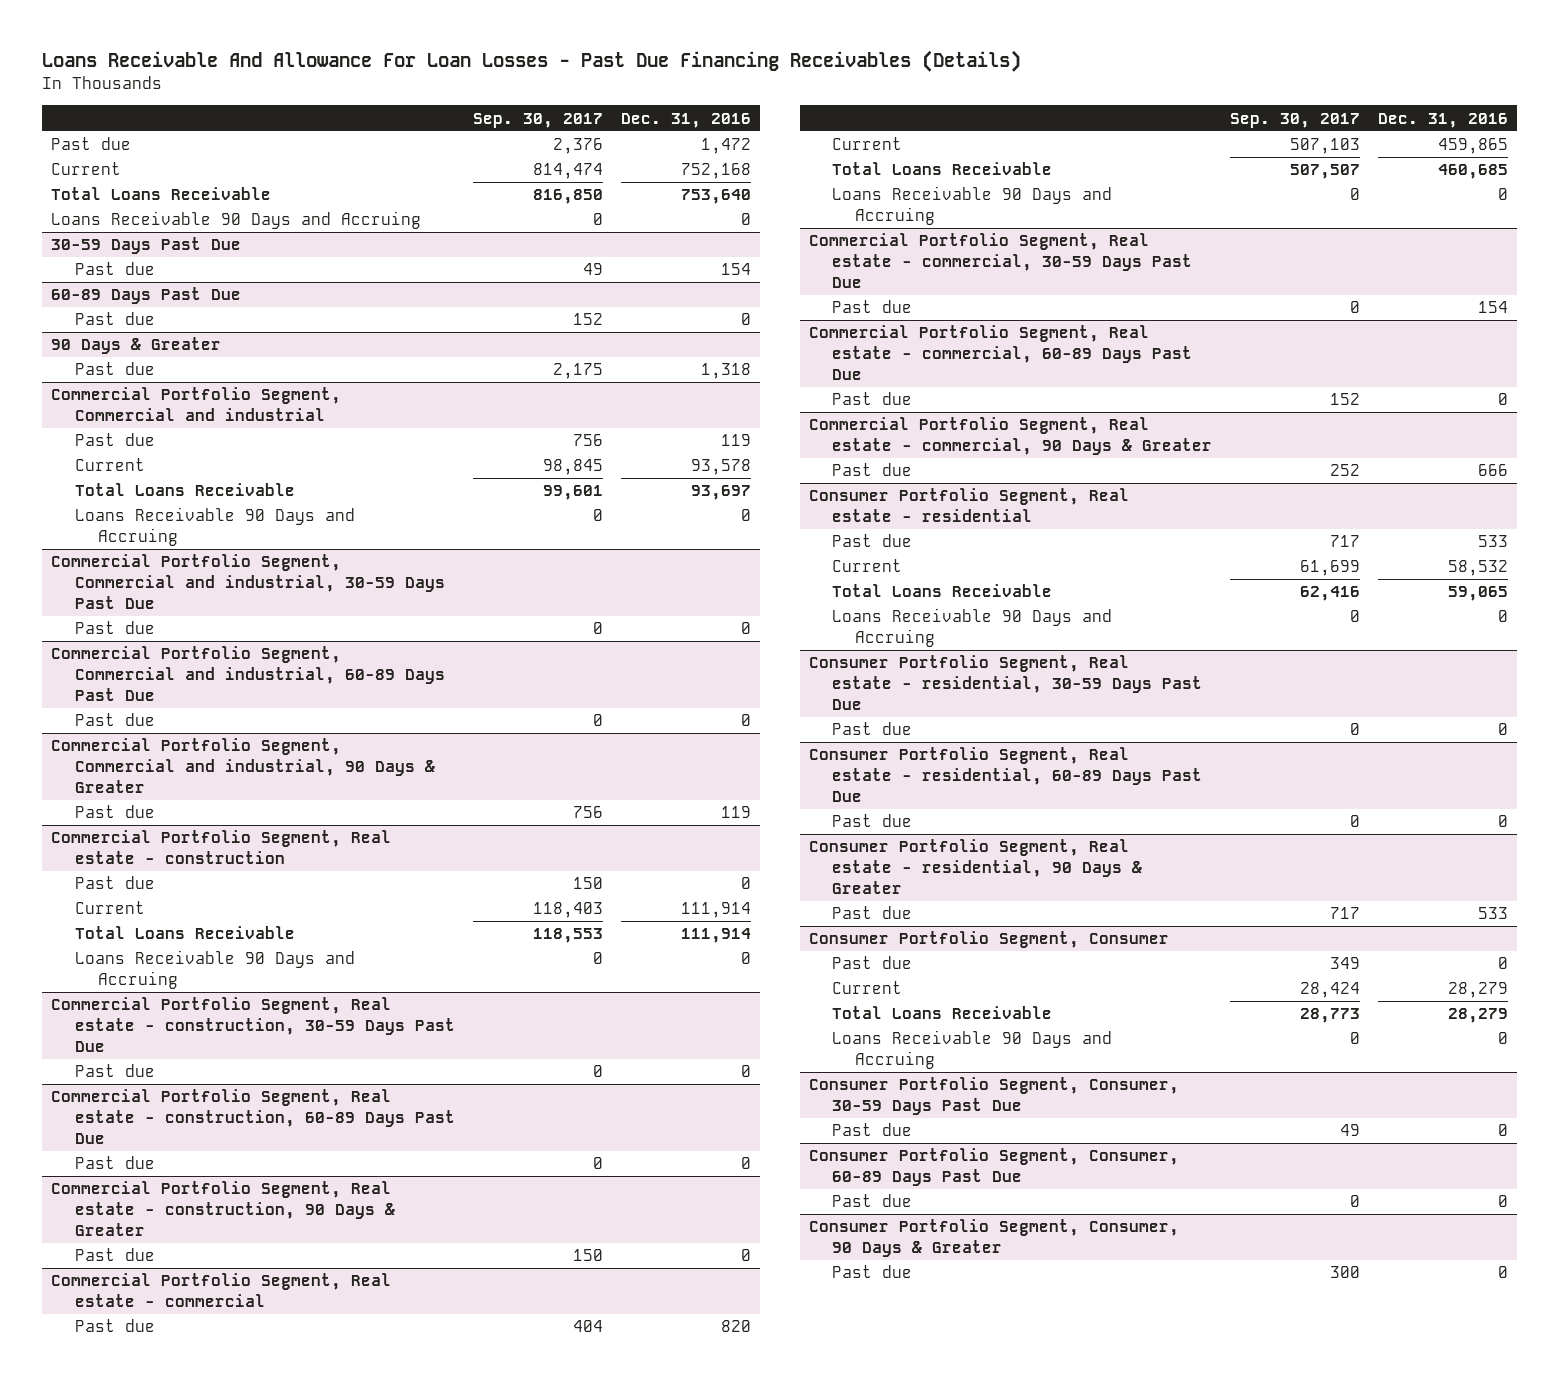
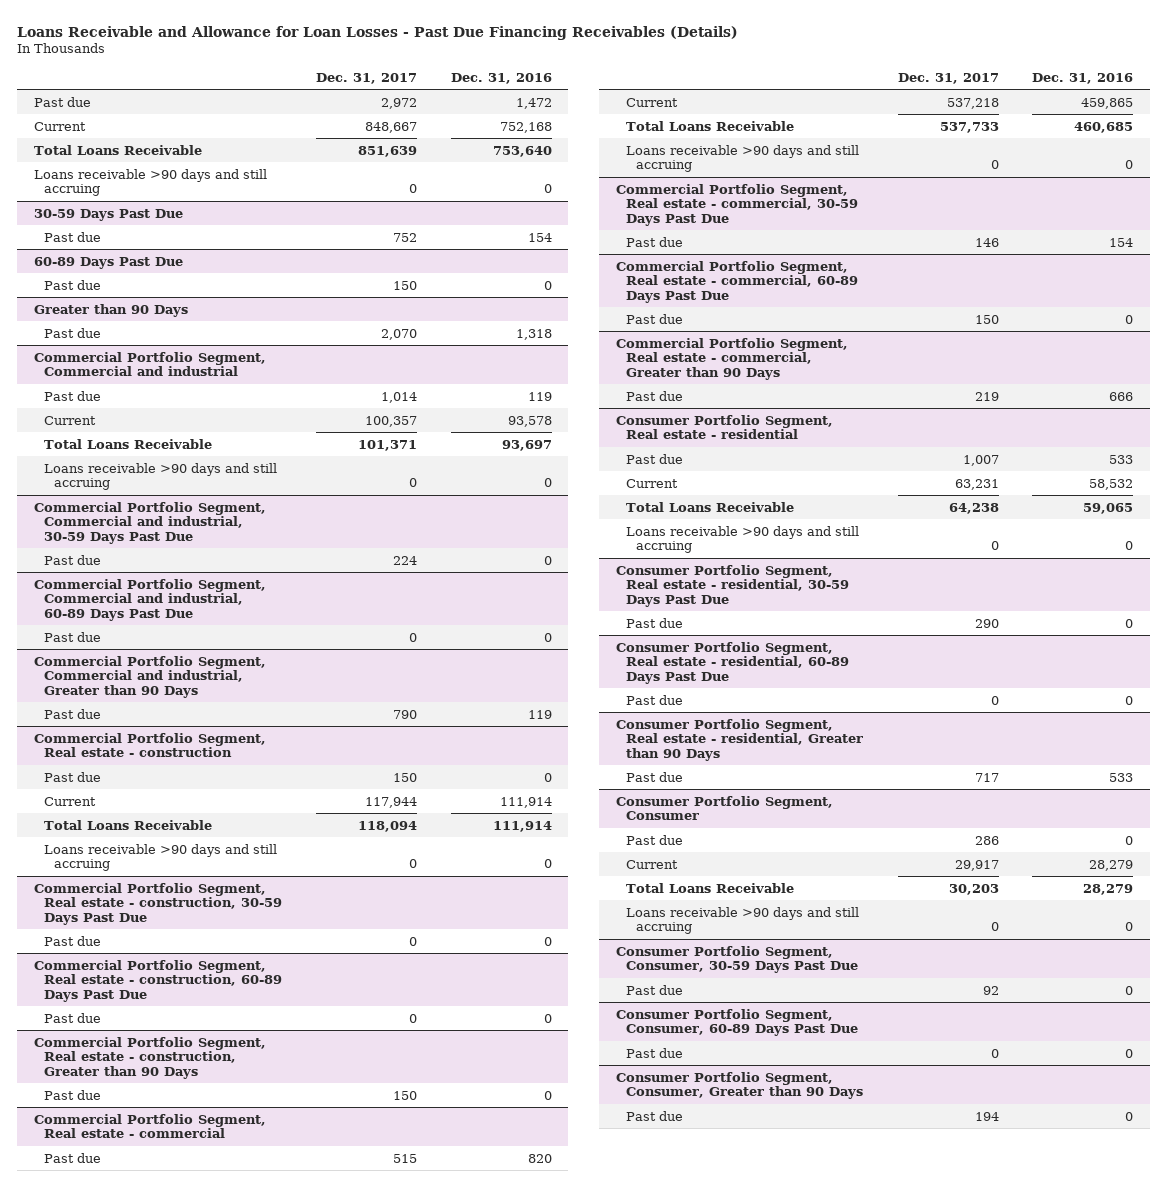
[42,50,1022,73] Loans Receivable And Allowance For Loan Losses - Past Due Financing Receivables (Details) -> [17,25,739,40] Loans Receivable and Allowance for Loan Losses - Past Due Financing Receivables (Details)
[472,112,603,128] Sep. 30, 2017 -> none
none -> [315,72,417,84] Dec. 31, 2017
[51,211,422,230] Loans Receivable 90 Days and Accruing -> [34,168,268,197] Loans receivable >90 days and still accruing
[51,337,222,355] 90 Days & Greater -> [34,303,189,317] Greater than 90 Days
[74,507,355,547] Loans Receivable 90 Days and Accruing -> [44,462,278,491] Loans receivable >90 days and still accruing
[51,738,435,793] Commercial Portfolio Segment, Commercial and industrial, 90 Days & Greater -> [34,655,267,698] Commercial Portfolio Segment, Commercial and industrial, Greater than 90 Days
[74,950,355,990] Loans Receivable 90 Days and Accruing -> [44,843,278,872] Loans receivable >90 days and still accruing
[51,1181,395,1236] Commercial Portfolio Segment, Real estate - construction, 90 Days & Greater -> [34,1036,267,1079] Commercial Portfolio Segment, Real estate - construction, Greater than 90 Days
[832,186,1113,226] Loans Receivable 90 Days and Accruing -> [626,144,860,173] Loans receivable >90 days and still accruing
[808,417,1213,456] Commercial Portfolio Segment, Real estate - commercial, 90 Days & Greater -> [616,337,849,380] Commercial Portfolio Segment, Real estate - commercial, Greater than 90 Days
[832,608,1113,648] Loans Receivable 90 Days and Accruing -> [626,525,860,554] Loans receivable >90 days and still accruing
[808,839,1143,894] Consumer Portfolio Segment, Real estate - residential, 90 Days & Greater -> [616,718,864,761] Consumer Portfolio Segment, Real estate - residential, Greater than 90 Days
[832,1030,1113,1070] Loans Receivable 90 Days and Accruing -> [626,906,860,935] Loans receivable >90 days and still accruing
[808,1219,1179,1258] Consumer Portfolio Segment, Consumer, 90 Days & Greater -> [616,1071,864,1100] Consumer Portfolio Segment, Consumer, Greater than 90 Days

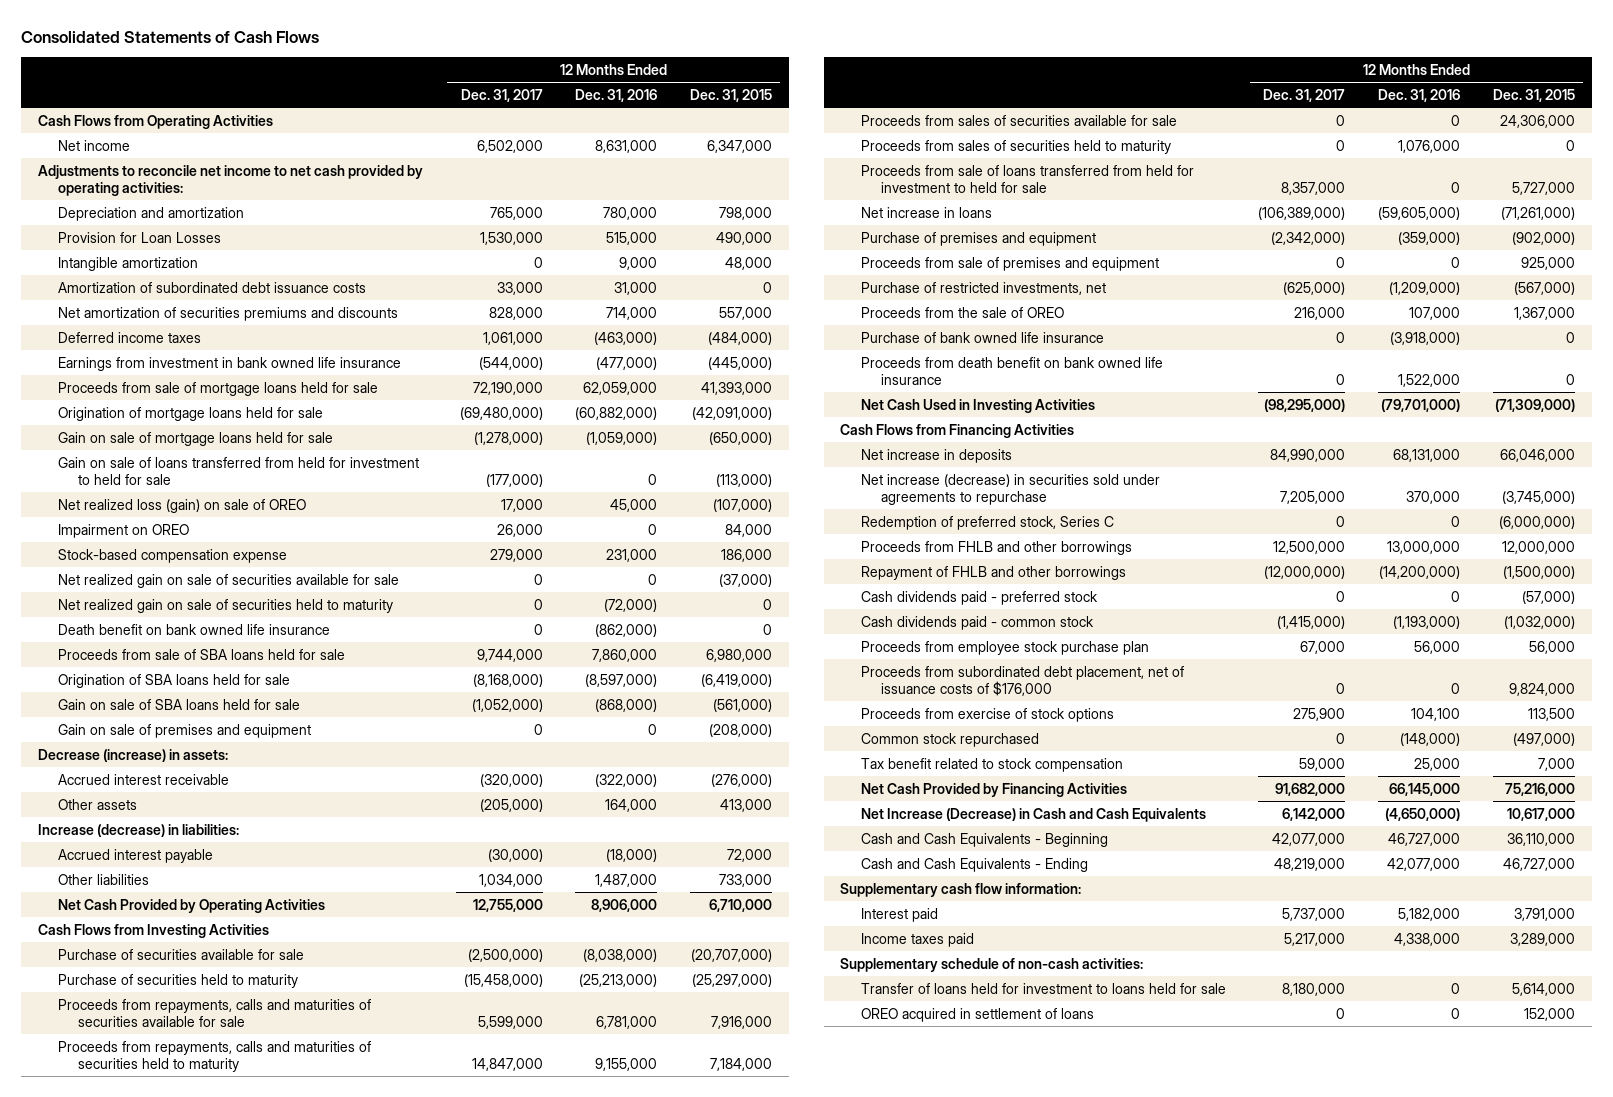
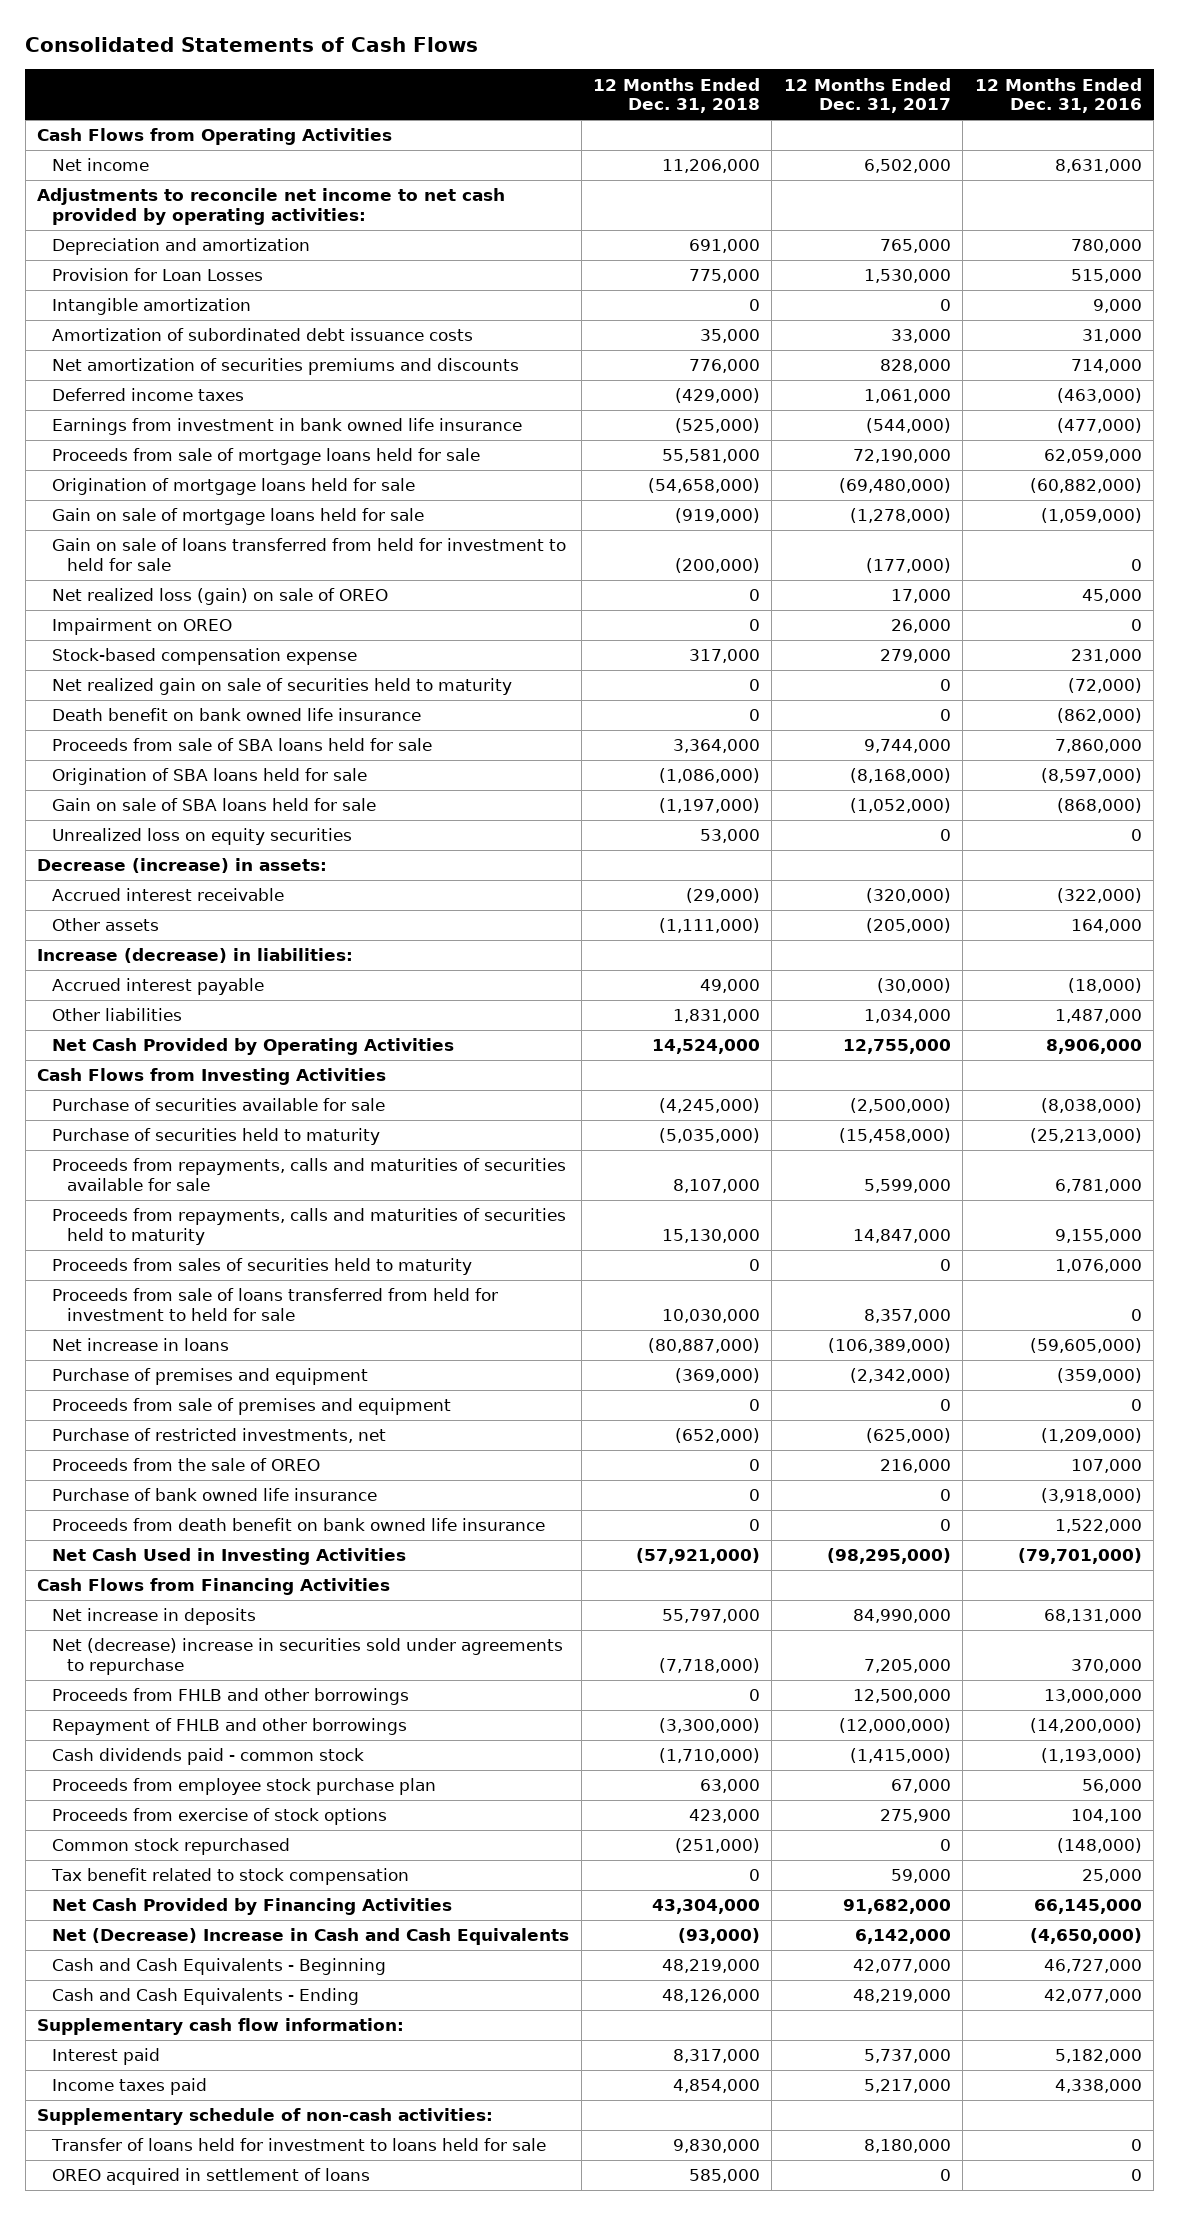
[690,88,773,102] Dec. 31, 2015 -> none
none -> [593,77,761,114] 12 Months Ended Dec. 31, 2018
[57,573,399,588] Net realized gain on sale of securities available for sale -> none
[57,723,311,738] Gain on sale of premises and equipment -> none
none -> [52,828,353,846] Unrealized loss on equity securities
[860,114,1177,126] Proceeds from sales of securities available for sale -> none
[860,515,1114,530] Redemption of preferred stock, Series C -> none
[860,473,1160,506] Net increase (decrease) in securities sold under agreements to repurchase -> [52,1638,564,1676] Net (decrease) increase in securities sold under agreements to repurchase
[860,590,1098,605] Cash dividends paid - preferred stock -> none
[860,665,1184,697] Proceeds from subordinated debt placement, net of issuance costs of $176,000 -> none
[860,807,1206,822] Net Increase (Decrease) in Cash and Cash Equivalents -> [52,1928,570,1946] Net (Decrease) Increase in Cash and Cash Equivalents

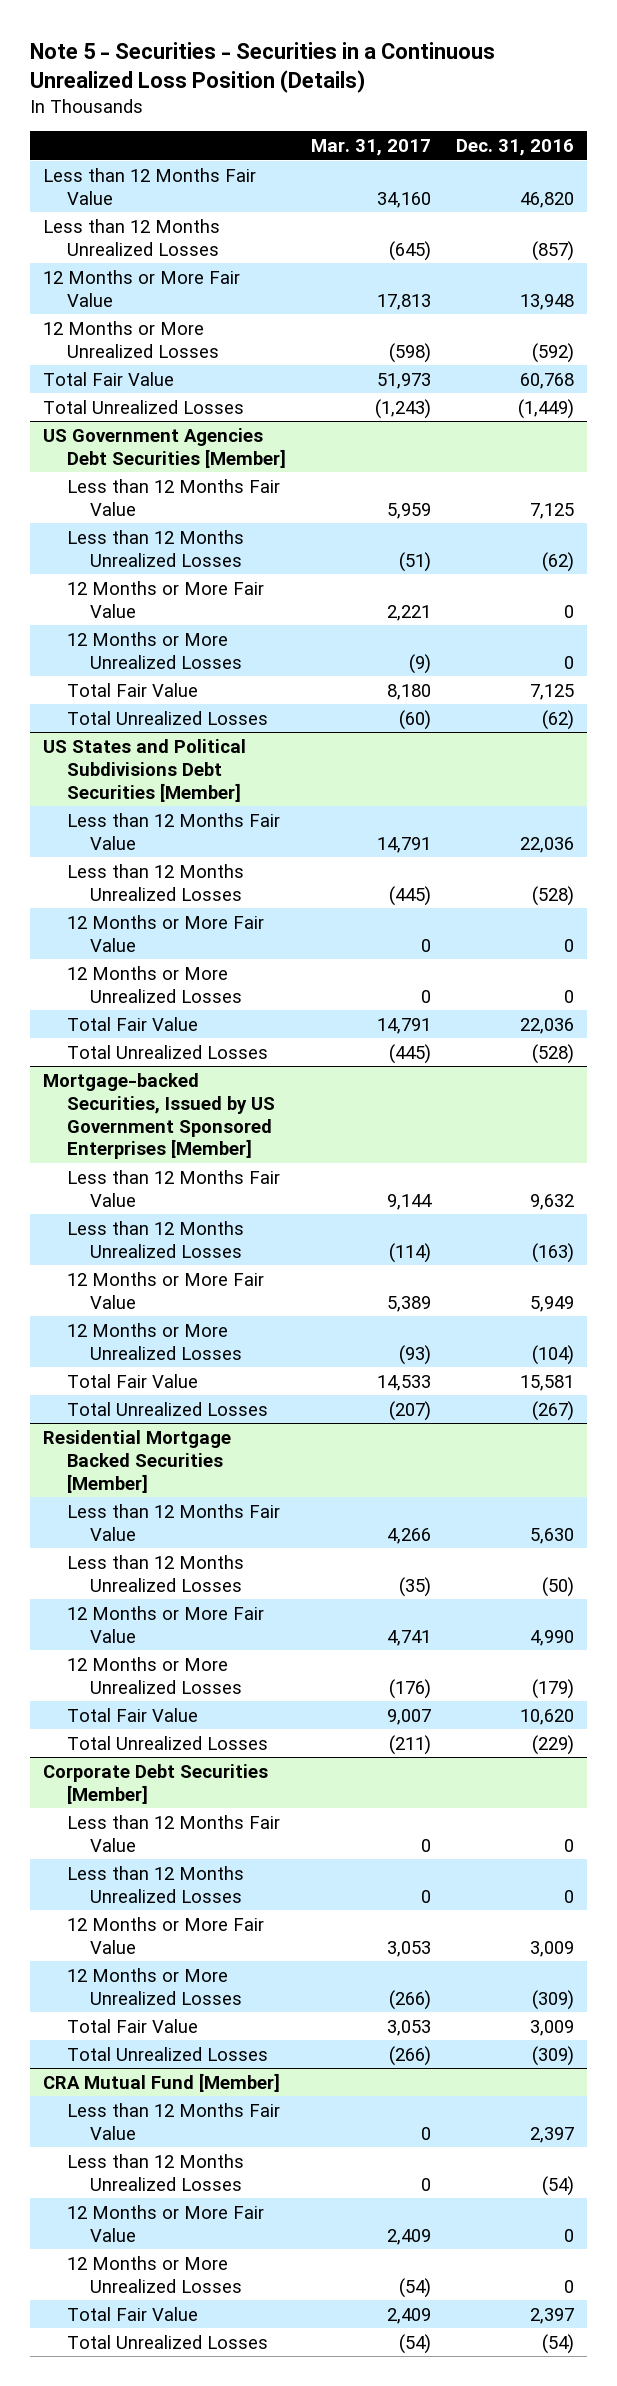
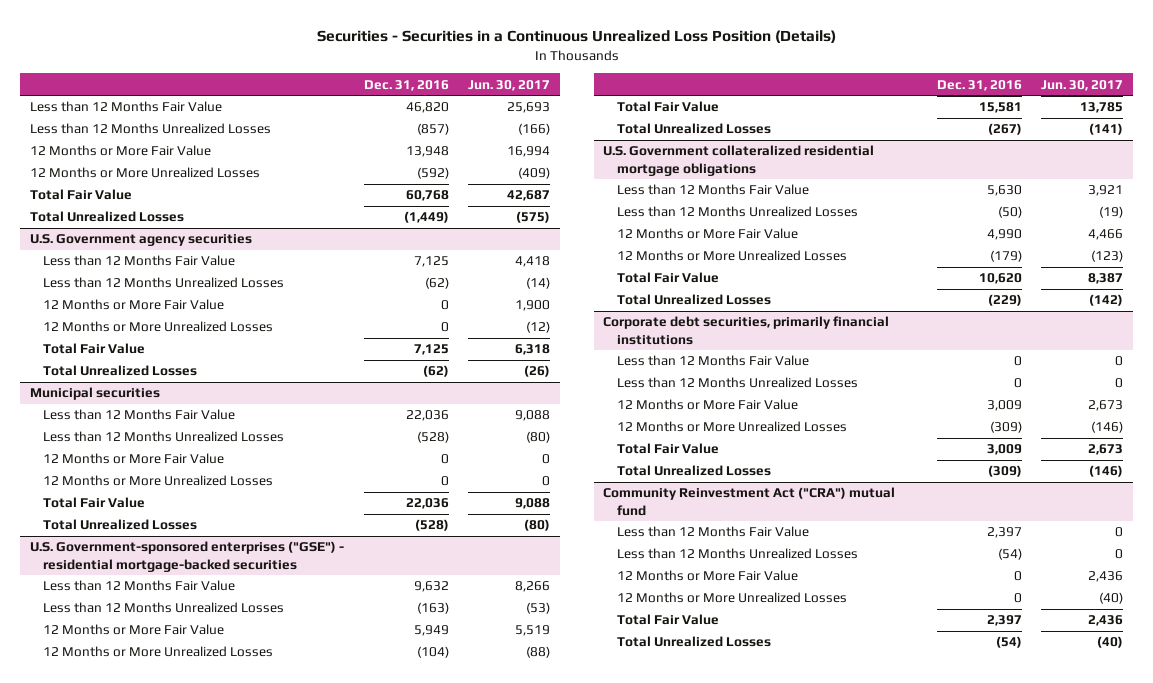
[30,42,496,93] Note 5 - Securities - Securities in a Continuous Unrealized Loss Position (Details) -> [316,30,836,44] Securities - Securities in a Continuous Unrealized Loss Position (Details)
[310,139,431,157] Mar. 31, 2017 -> none
none -> [468,79,551,91] Jun. 30, 2017
[42,427,286,468] US Government Agencies Debt Securities [Member] -> [30,234,253,247] U.S. Government agency securities
[42,738,246,802] US States and Political Subdivisions Debt Securities [Member] -> [30,387,161,401] Municipal securities
[42,1072,275,1160] Mortgage-backed Securities, Issued by US Government Sponsored Enterprises [Member] -> [30,541,345,572] U.S. Government-sponsored enterprises ("GSE") - residential mortgage-backed securities
[42,1429,231,1493] Residential Mortgage Backed Securities [Member] -> [603,145,875,176] U.S. Government collateralized residential mortgage obligations
[42,1763,268,1804] Corporate Debt Securities [Member] -> [603,316,890,345] Corporate debt securities, primarily financial institutions
[42,2072,280,2092] CRA Mutual Fund [Member] -> [603,487,896,516] Community Reinvestment Act ("CRA") mutual fund

